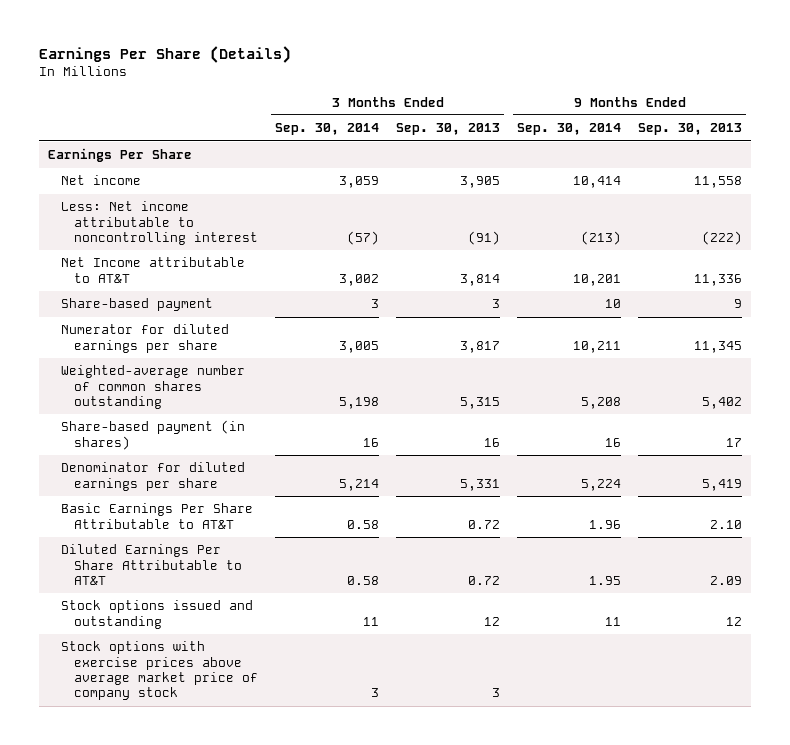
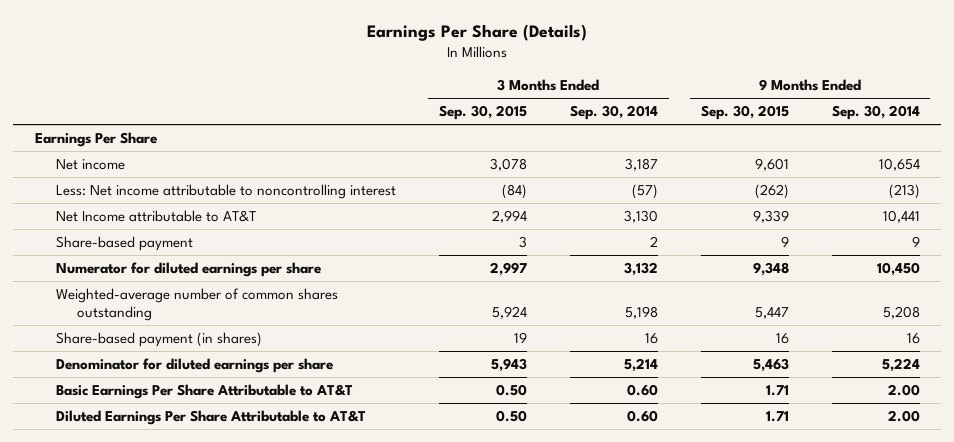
[396,123,501,136] Sep. 30, 2013 -> none
[638,123,743,136] Sep. 30, 2013 -> none
none -> [438,105,527,121] Sep. 30, 2015
none -> [700,105,789,121] Sep. 30, 2015
[339,176,380,189] 3,059 -> [624,158,658,172] 3,187
[573,176,622,189] 10,414 -> [878,158,920,172] 10,654
[339,273,380,286] 3,002 -> [623,210,658,224] 3,130
[573,273,622,286] 10,201 -> [882,210,920,224] 10,441
[371,299,380,309] 3 -> [649,236,658,248] 2
[605,299,622,309] 10 -> [911,236,920,248] 9
[339,340,380,353] 3,005 -> [623,262,658,277] 3,132
[573,340,622,353] 10,211 -> [876,262,920,277] 10,450
[60,600,253,629] Stock options issued and outstanding -> none
[60,641,259,701] Stock options with exercise prices above average market price of company stock -> none
[347,519,380,529] 0.58 -> [626,384,658,397] 0.60
[589,519,622,529] 1.96 -> [887,384,920,397] 2.00
[347,576,380,586] 0.58 -> [626,410,658,423] 0.60
[589,576,622,586] 1.95 -> [887,410,920,423] 2.00

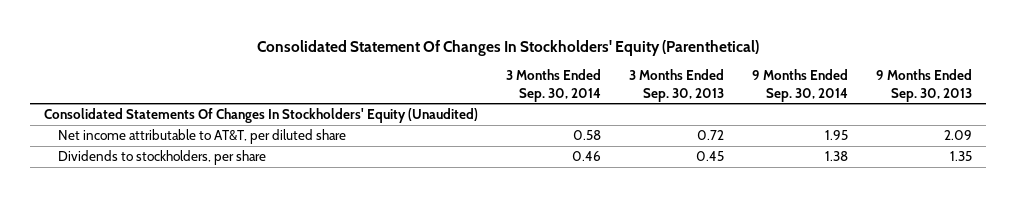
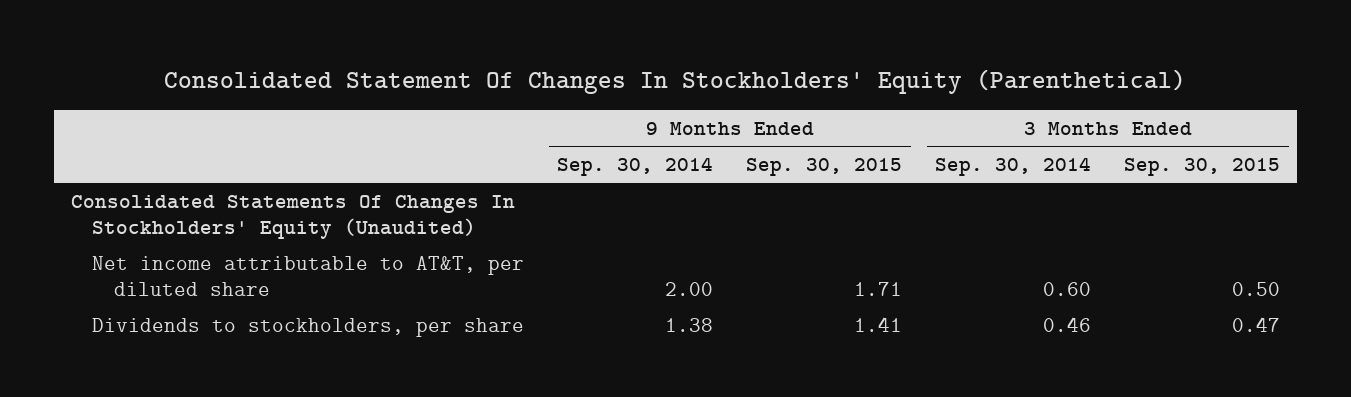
[629,69,725,102] 3 Months Ended Sep. 30, 2013 -> none
[875,69,972,102] 9 Months Ended Sep. 30, 2013 -> none
none -> [746,158,903,177] Sep. 30, 2015
none -> [1124,158,1281,177] Sep. 30, 2015
[573,130,602,141] 0.58 -> [1043,281,1092,296] 0.60
[824,130,848,141] 1.95 -> [665,281,714,296] 2.00

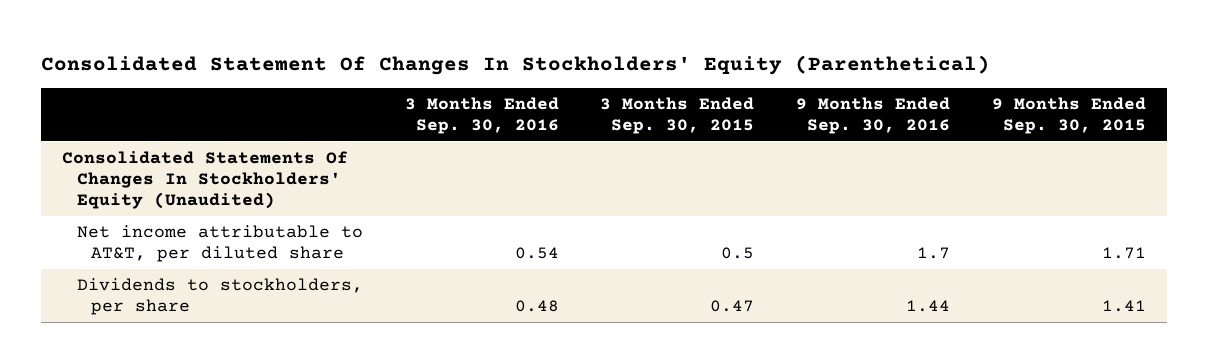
[557,157,714,177] Sep. 30, 2014 -> none
[935,157,1092,177] Sep. 30, 2014 -> none
none -> [404,96,559,134] 3 Months Ended Sep. 30, 2016
none -> [796,96,951,134] 9 Months Ended Sep. 30, 2016
[1232,281,1281,296] 0.50 -> [721,247,755,260] 0.5

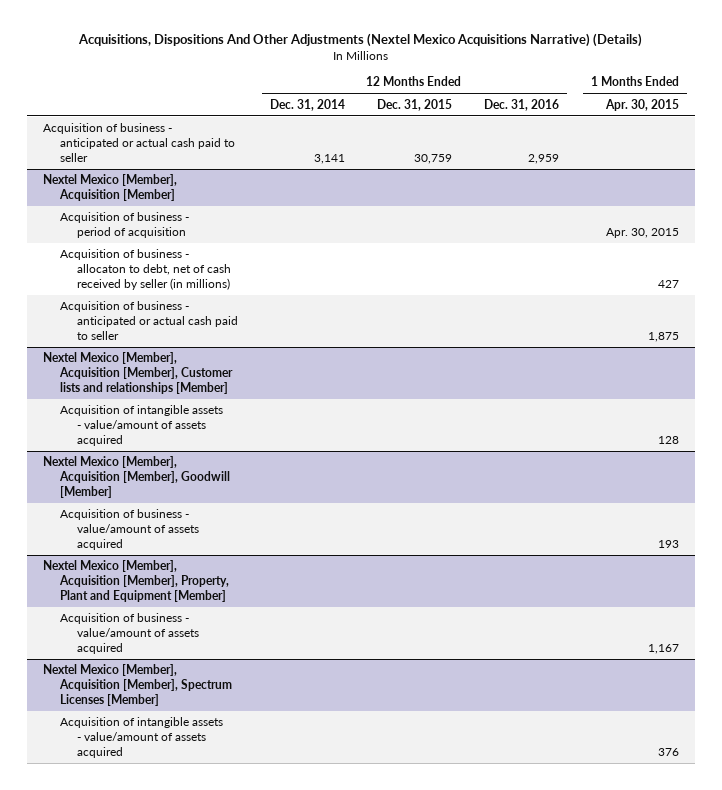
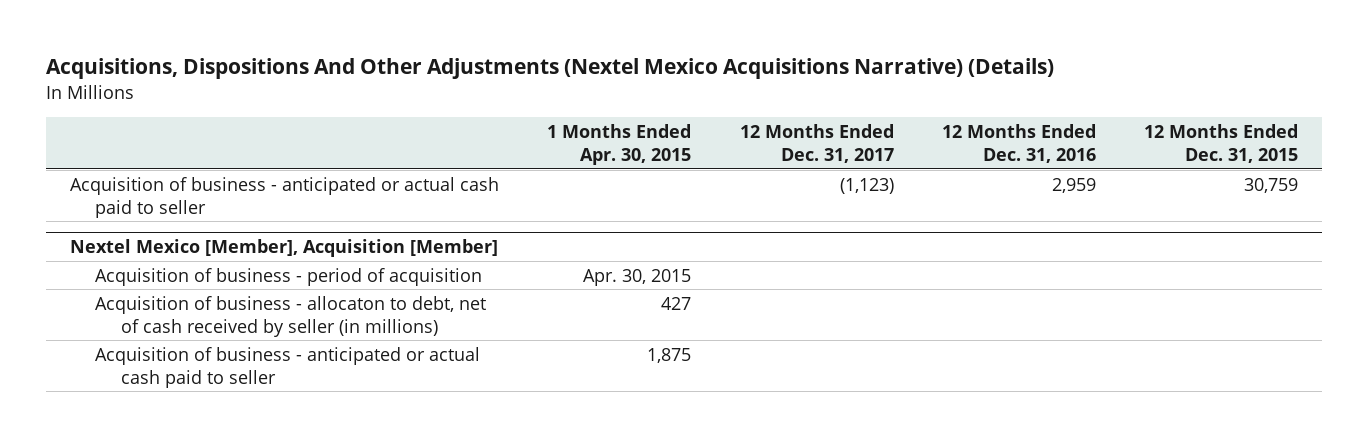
[269,98,345,111] Dec. 31, 2014 -> none
none -> [739,123,894,163] 12 Months Ended Dec. 31, 2017
[42,352,233,394] Nextel Mexico [Member], Acquisition [Member], Customer lists and relationships [Member] -> none
[59,405,223,446] Acquisition of intangible assets - value/amount of assets acquired -> none
[42,456,230,498] Nextel Mexico [Member], Acquisition [Member], Goodwill [Member] -> none
[59,509,199,550] Acquisition of business - value/amount of assets acquired -> none
[42,560,229,602] Nextel Mexico [Member], Acquisition [Member], Property, Plant and Equipment [Member] -> none
[59,613,199,654] Acquisition of business - value/amount of assets acquired -> none
[42,664,232,706] Nextel Mexico [Member], Acquisition [Member], Spectrum Licenses [Member] -> none
[59,717,223,758] Acquisition of intangible assets - value/amount of assets acquired -> none

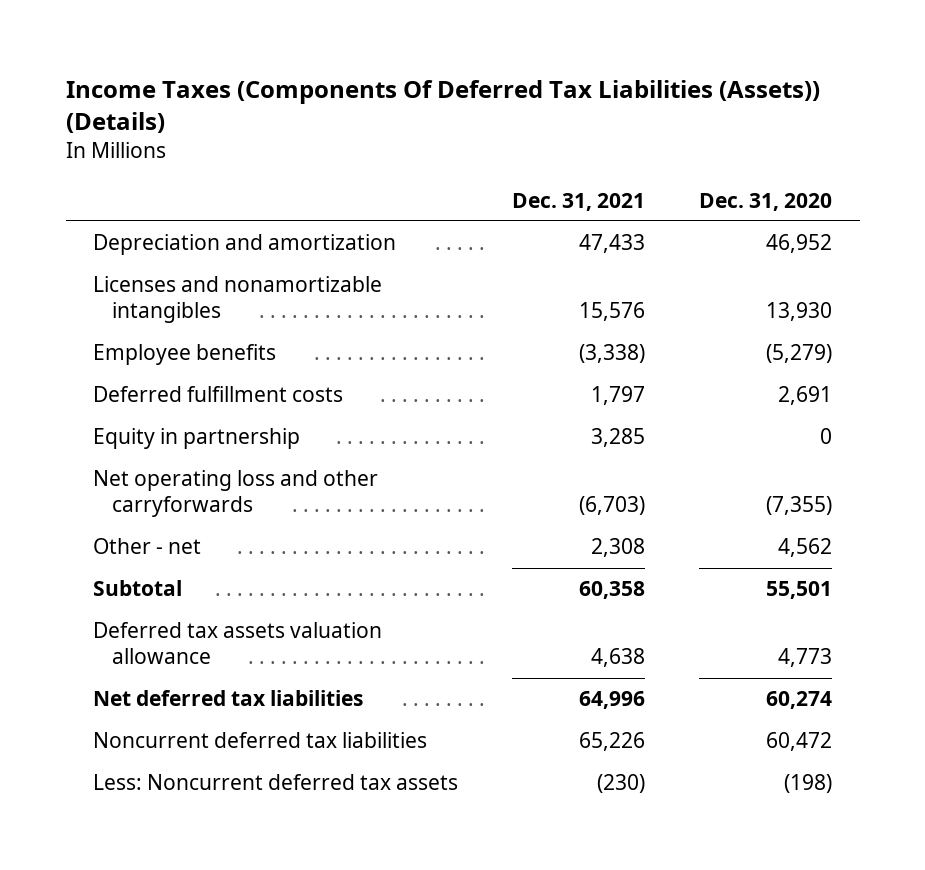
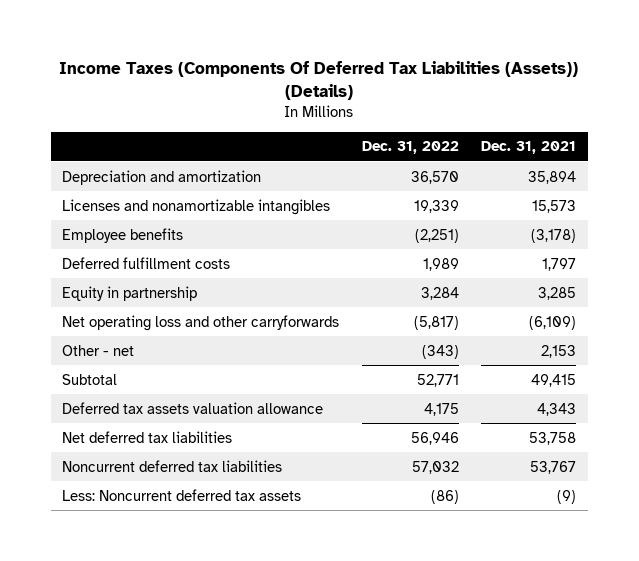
[699,192,833,211] Dec. 31, 2020 -> none
none -> [361,141,459,155] Dec. 31, 2022
[579,234,646,254] 47,433 -> [528,170,577,184] 35,894
[579,302,646,322] 15,576 -> [532,199,577,213] 15,573
[579,344,646,364] (3,338) -> [531,228,577,243] (3,178)
[579,496,646,516] (6,703) -> [529,315,577,330] (6,109)
[591,538,646,558] 2,308 -> [541,344,577,358] 2,153
[579,581,646,600] 60,358 -> [531,373,577,387] 49,415
[591,648,646,668] 4,638 -> [537,402,577,416] 4,343
[579,691,646,710] 64,996 -> [529,431,577,445] 53,758
[579,732,646,752] 65,226 -> [530,460,577,474] 53,767
[597,774,646,794] (230) -> [557,489,577,504] (9)

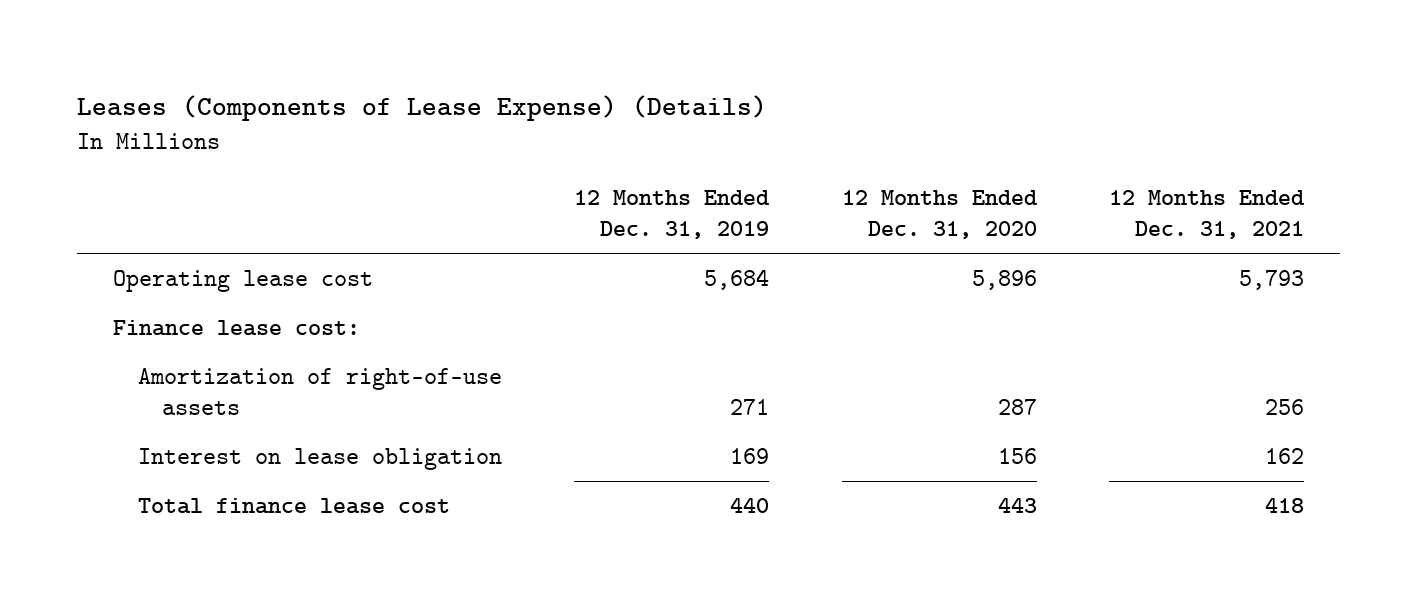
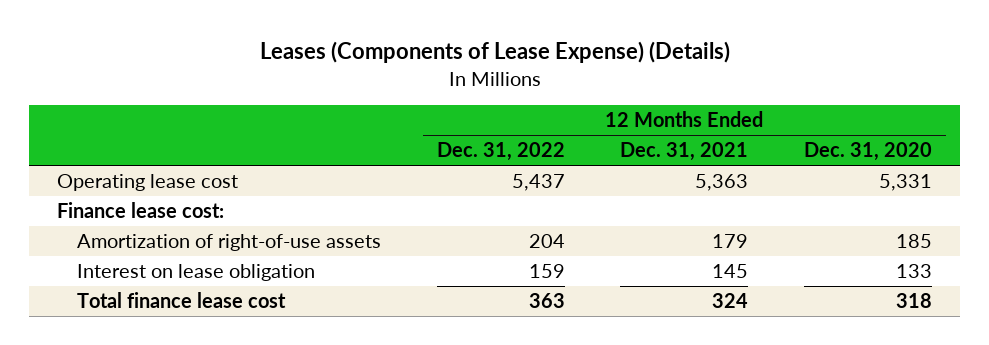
[574,190,771,240] 12 Months Ended Dec. 31, 2019 -> none
none -> [436,142,565,162] Dec. 31, 2022
[971,270,1037,291] 5,896 -> [878,174,932,192] 5,331
[1239,270,1305,291] 5,793 -> [695,174,749,192] 5,363
[997,398,1037,415] 287 -> [895,234,932,249] 185
[1265,398,1305,415] 256 -> [712,234,749,249] 179
[997,448,1037,465] 156 -> [895,264,932,279] 133
[1265,448,1305,465] 162 -> [712,264,749,279] 145
[997,498,1037,514] 443 -> [895,293,932,309] 318
[1265,498,1305,514] 418 -> [712,293,749,309] 324

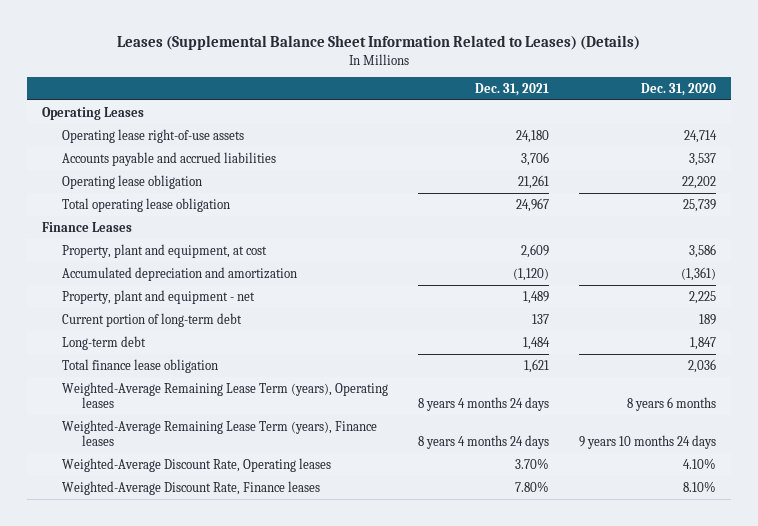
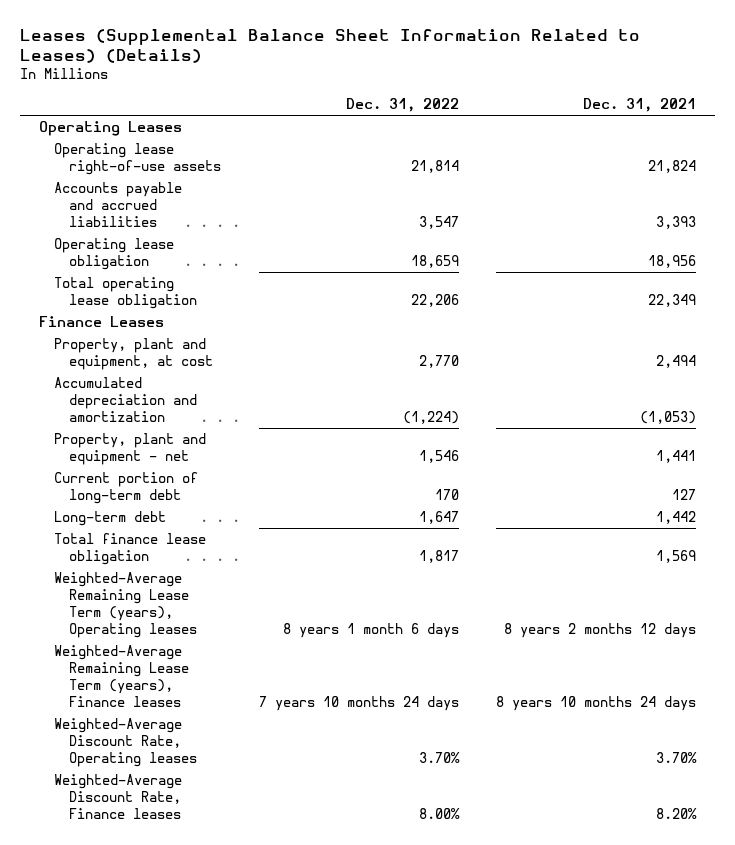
[640,83,716,97] Dec. 31, 2020 -> none
none -> [345,98,459,113] Dec. 31, 2022
[515,129,549,143] 24,180 -> [648,160,697,174] 21,824
[520,151,549,166] 3,706 -> [656,216,697,230] 3,393
[517,174,549,189] 21,261 -> [648,255,697,269] 18,956
[515,197,549,212] 24,967 -> [648,294,697,308] 22,349
[520,243,549,258] 2,609 -> [656,355,697,369] 2,494
[512,267,549,281] (1,120) -> [640,411,697,425] (1,053)
[522,290,549,304] 1,489 -> [656,450,697,464] 1,441
[531,313,549,324] 137 -> [672,489,697,501] 127
[522,336,550,350] 1,484 -> [656,511,697,525] 1,442
[523,358,549,373] 1,621 -> [656,550,697,564] 1,569
[417,397,549,412] 8 years 4 months 24 days -> [504,623,697,639] 8 years 2 months 12 days
[417,435,549,450] 8 years 4 months 24 days -> [496,696,697,712] 8 years 10 months 24 days
[514,480,549,492] 7.80% -> [656,808,698,820] 8.20%

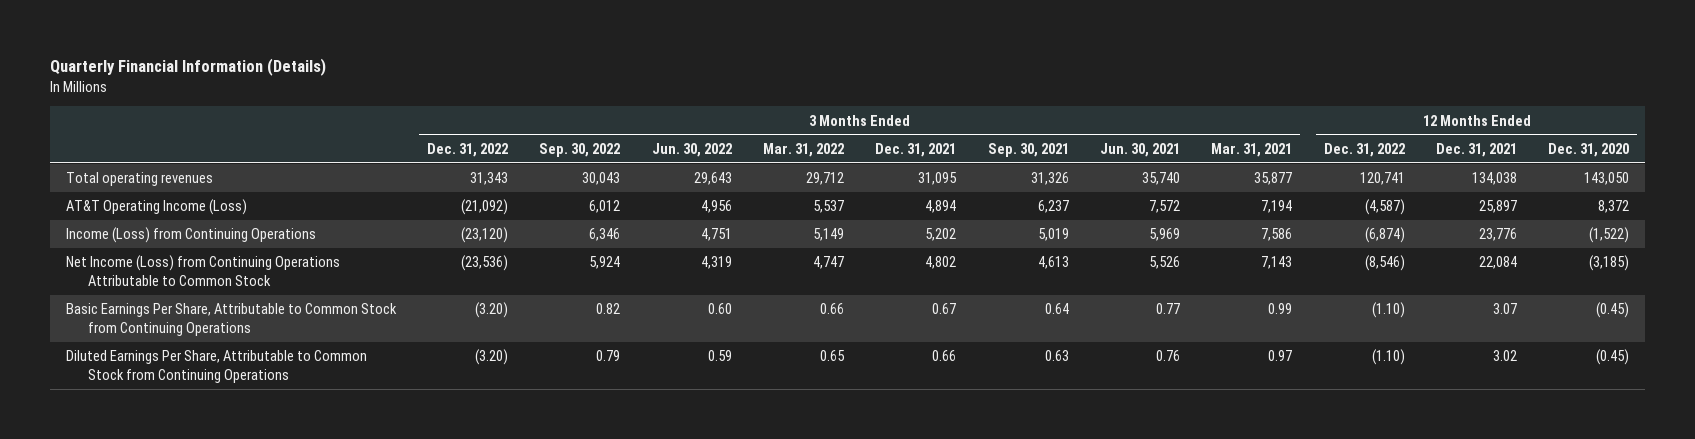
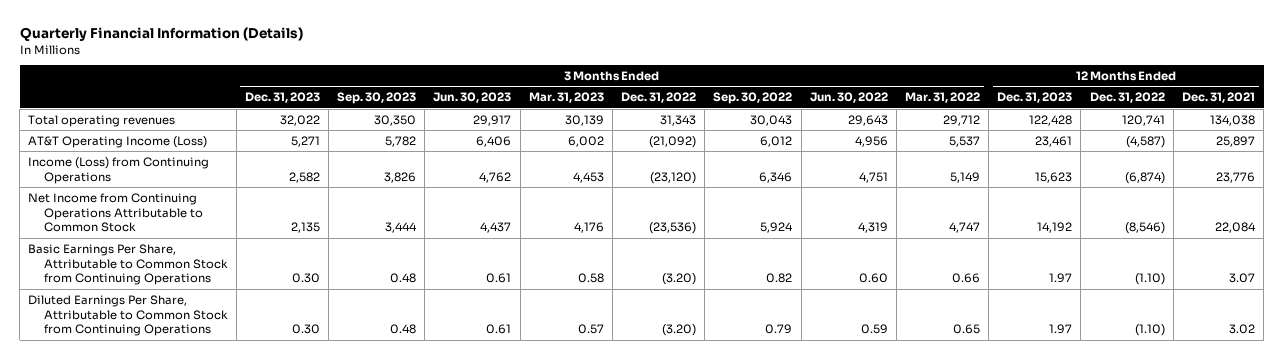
[875,142,957,157] Dec. 31, 2021 -> none
[987,142,1069,157] Sep. 30, 2021 -> none
[1099,142,1180,157] Jun. 30, 2021 -> none
[1211,142,1293,157] Mar. 31, 2021 -> none
[1548,142,1630,157] Dec. 31, 2020 -> none
none -> [244,92,320,104] Dec. 31, 2023
none -> [337,92,417,105] Sep. 30, 2023
none -> [433,92,512,104] Jun. 30, 2023
none -> [528,92,604,104] Mar. 31, 2023
none -> [997,92,1073,104] Dec. 31, 2023
[65,255,340,286] Net Income (Loss) from Continuing Operations Attributable to Common Stock -> [28,192,203,233] Net Income from Continuing Operations Attributable to Common Stock

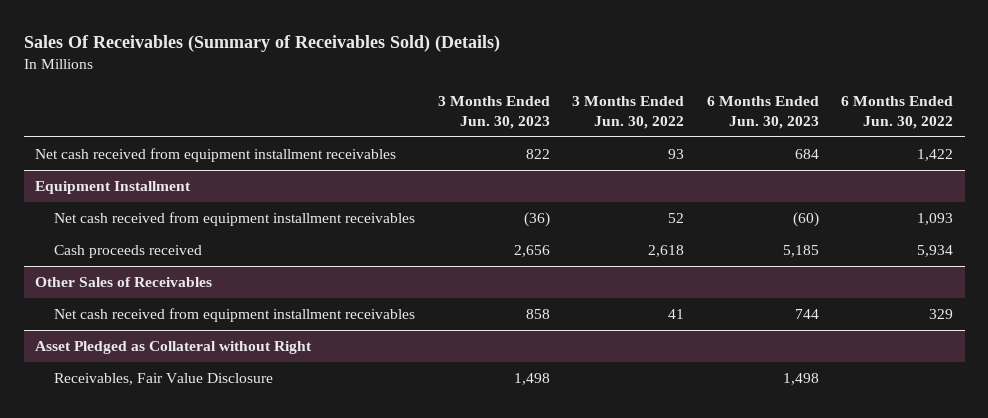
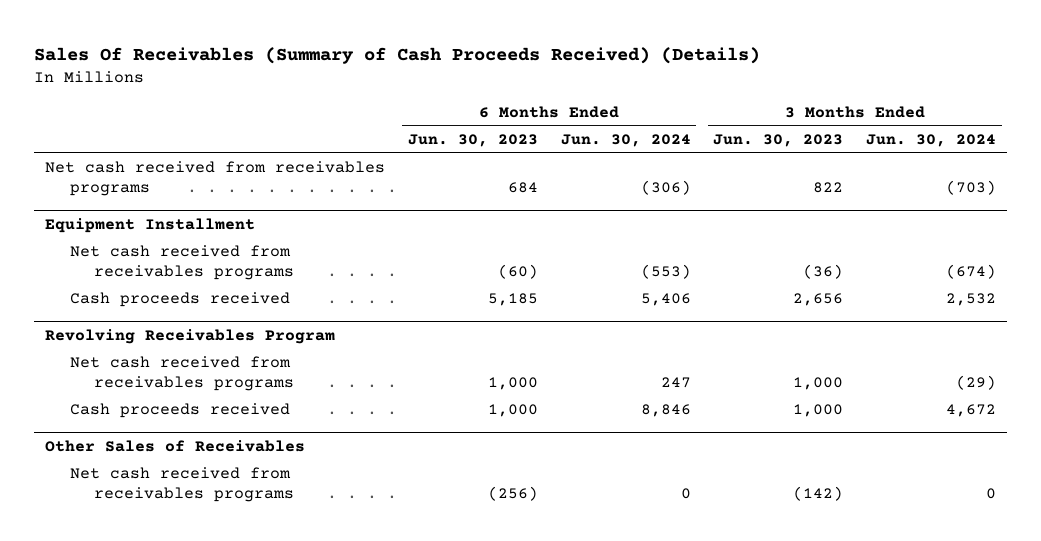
[23,34,500,52] Sales Of Receivables (Summary of Receivables Sold) (Details) -> [34,46,761,64] Sales Of Receivables (Summary of Cash Proceeds Received) (Details)
[572,95,685,129] 3 Months Ended Jun. 30, 2022 -> none
[841,95,954,129] 6 Months Ended Jun. 30, 2022 -> none
none -> [560,133,691,147] Jun. 30, 2024
none -> [865,133,996,147] Jun. 30, 2024
[35,148,397,163] Net cash received from equipment installment receivables -> [45,161,386,196] Net cash received from receivables programs
[54,212,416,227] Net cash received from equipment installment receivables -> [69,245,294,280] Net cash received from receivables programs
none -> [45,329,336,345] Revolving Receivables Program
none -> [69,356,294,391] Net cash received from receivables programs
none -> [69,403,290,419] Cash proceeds received
[35,341,313,355] Asset Pledged as Collateral without Right -> none
[54,373,274,386] Receivables, Fair Value Disclosure -> none
[54,308,416,323] Net cash received from equipment installment receivables -> [69,467,294,502] Net cash received from receivables programs
[525,309,550,320] 858 -> [793,485,844,501] (142)
[794,309,819,320] 744 -> [488,485,539,501] (256)

